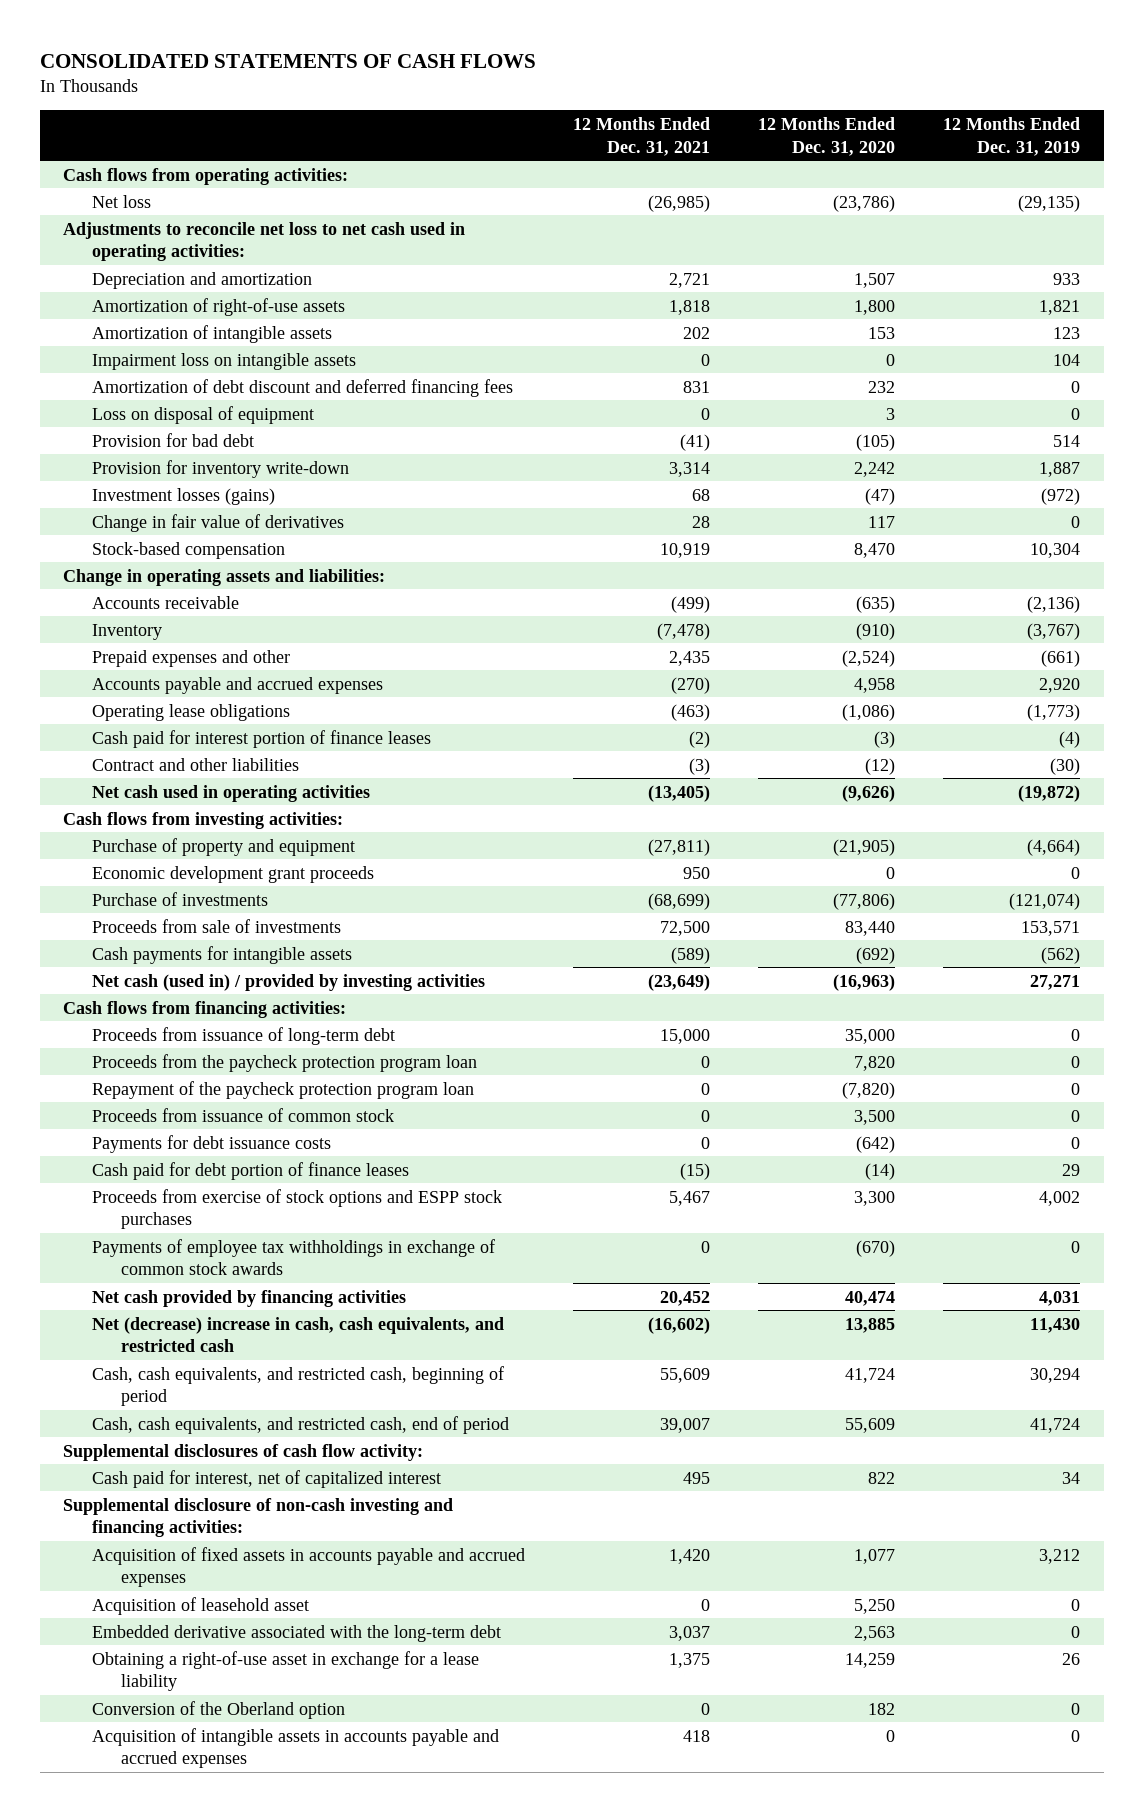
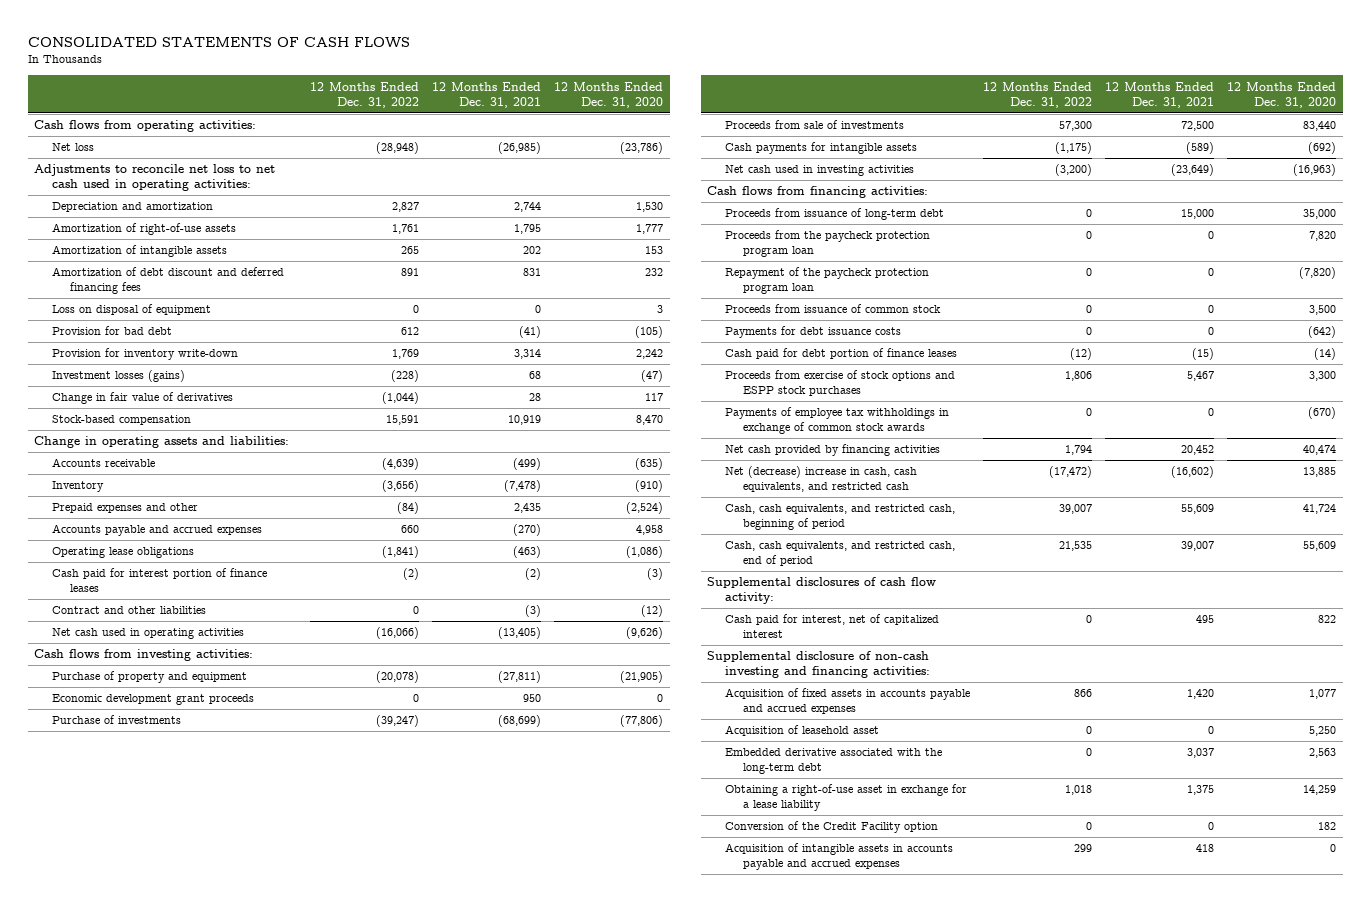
[943,117,1081,156] 12 Months Ended Dec. 31, 2019 -> none
none -> [310,81,420,108] 12 Months Ended Dec. 31, 2022
[669,272,711,288] 2,721 -> [514,202,542,213] 2,744
[854,272,896,288] 1,507 -> [636,202,664,213] 1,530
[669,299,711,315] 1,818 -> [514,224,542,235] 1,795
[854,299,896,315] 1,800 -> [636,224,664,235] 1,777
[92,352,357,370] Impairment loss on intangible assets -> none
[92,973,486,991] Net cash (used in) / provided by investing activities -> [725,165,915,177] Net cash used in investing activities
[92,1700,346,1719] Conversion of the Oberland option -> [725,821,939,834] Conversion of the Credit Facility option

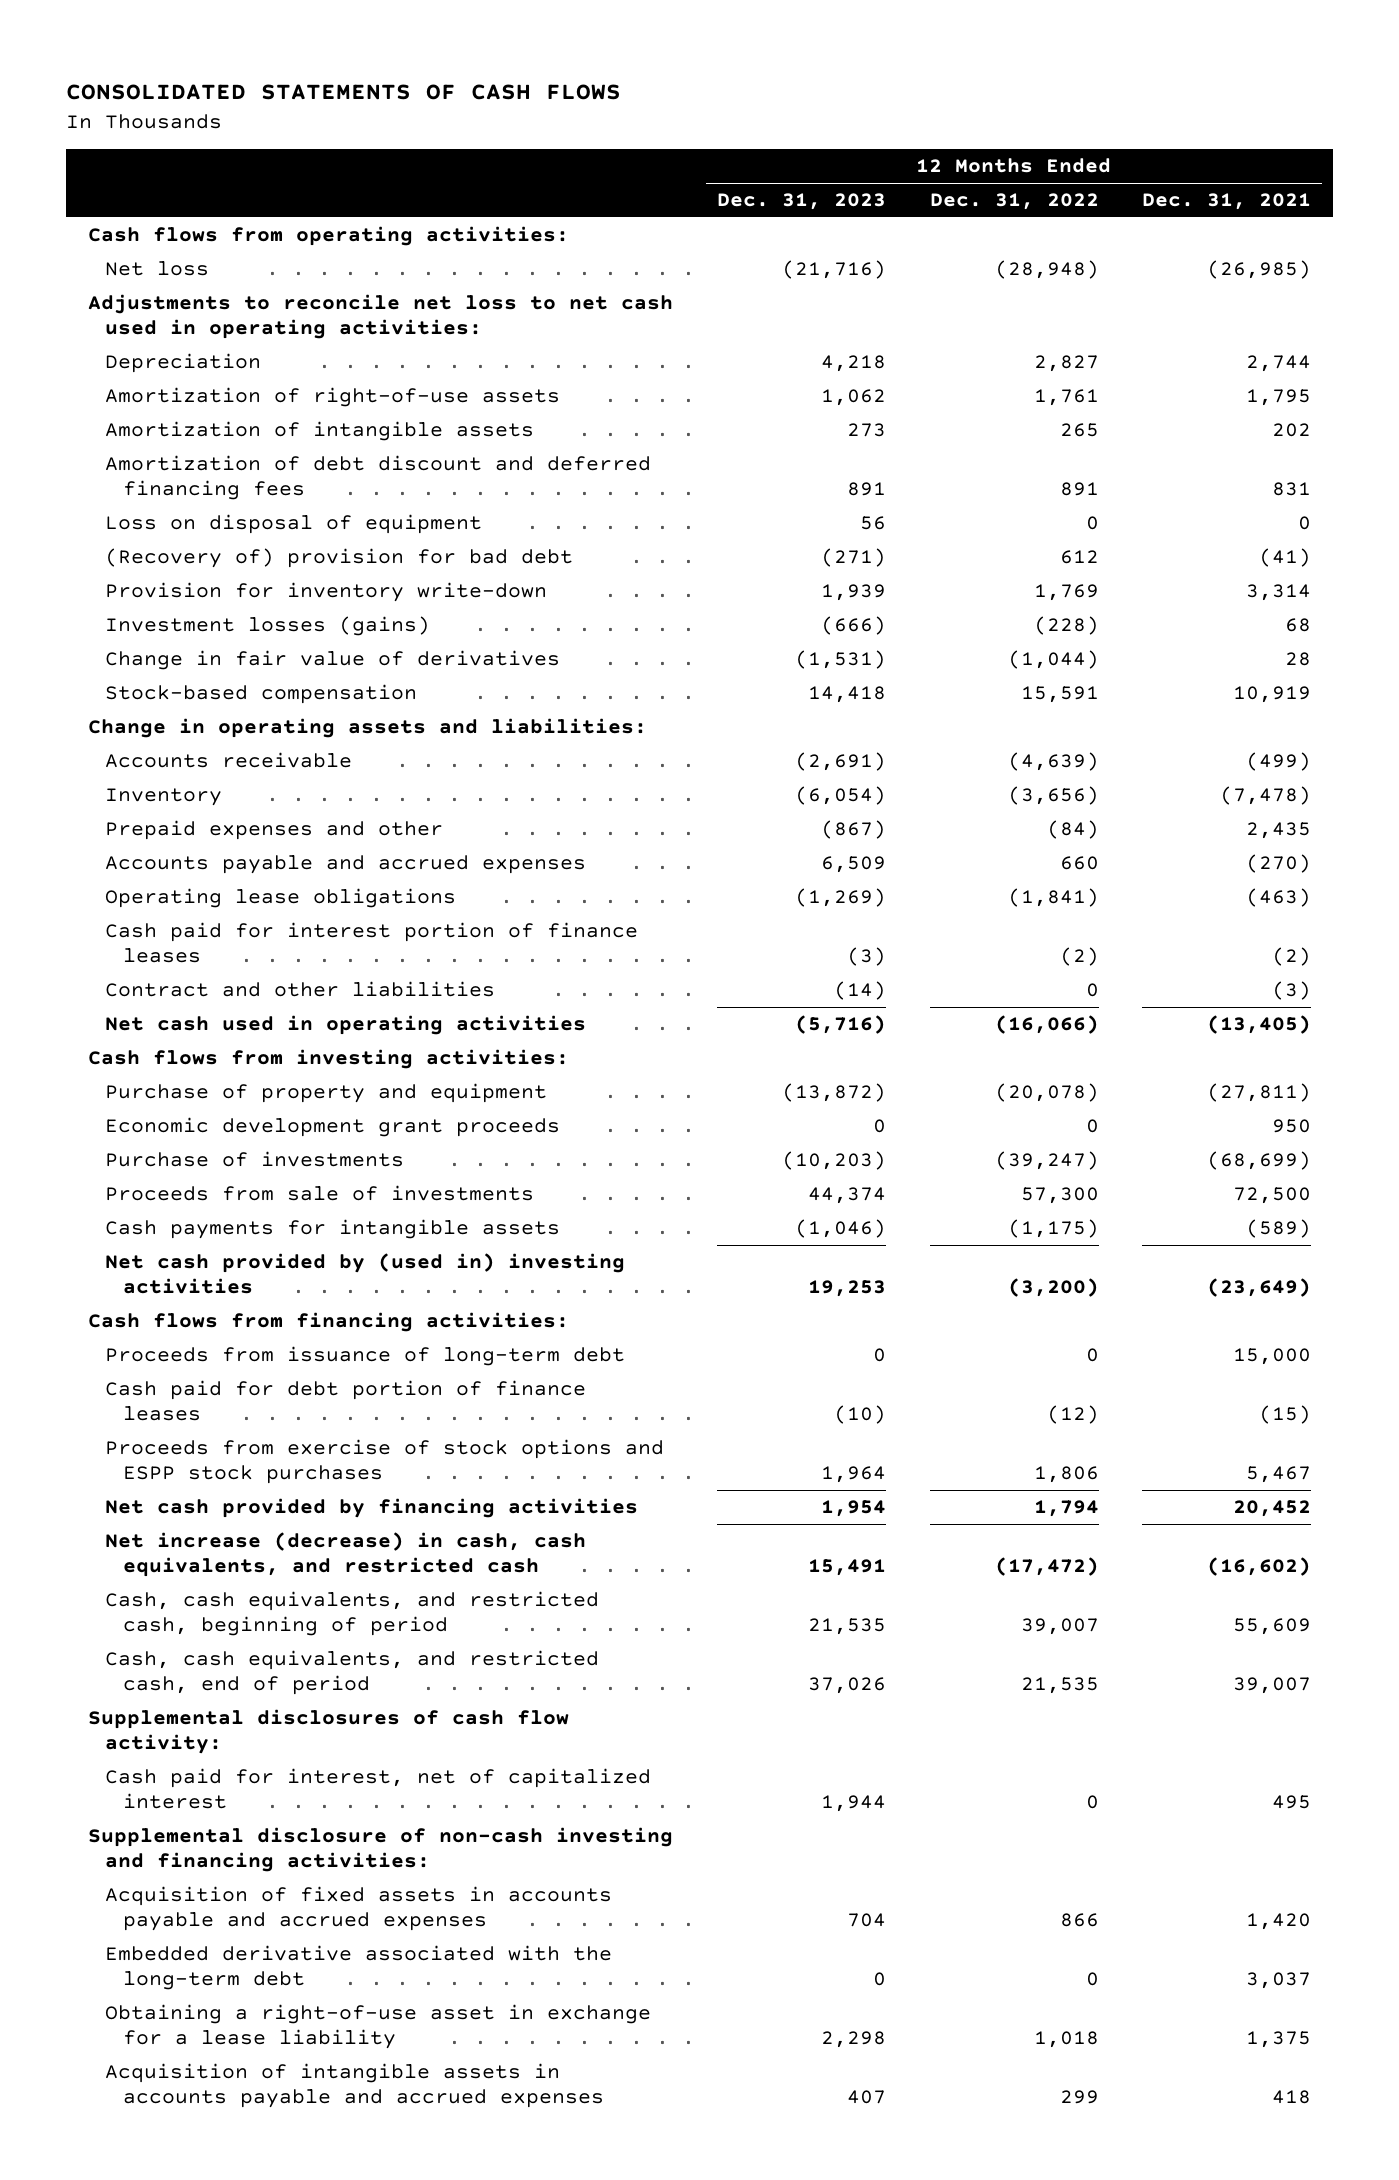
[554,81,664,108] 12 Months Ended Dec. 31, 2020 -> none
none -> [716,193,886,211] Dec. 31, 2023
[52,202,214,213] Depreciation and amortization -> [105,353,262,374] Depreciation
[52,326,173,336] Provision for bad debt -> [105,548,574,569] (Recovery of) provision for bad debt
[725,165,915,177] Net cash used in investing activities -> [105,1253,626,1295] Net cash provided by (used in) investing activities
[725,230,931,258] Proceeds from the paycheck protection program loan -> none
[725,267,930,295] Repayment of the paycheck protection program loan -> none
[725,304,942,314] Proceeds from issuance of common stock -> none
[725,326,902,339] Payments for debt issuance costs -> none
[725,407,950,435] Payments of employee tax withholdings in exchange of common stock awards -> none
[725,466,918,493] Net (decrease) increase in cash, cash equivalents, and restricted cash -> [105,1532,587,1578] Net increase (decrease) in cash, cash equivalents, and restricted cash
[725,725,880,737] Acquisition of leasehold asset -> none
[725,821,939,834] Conversion of the Credit Facility option -> none

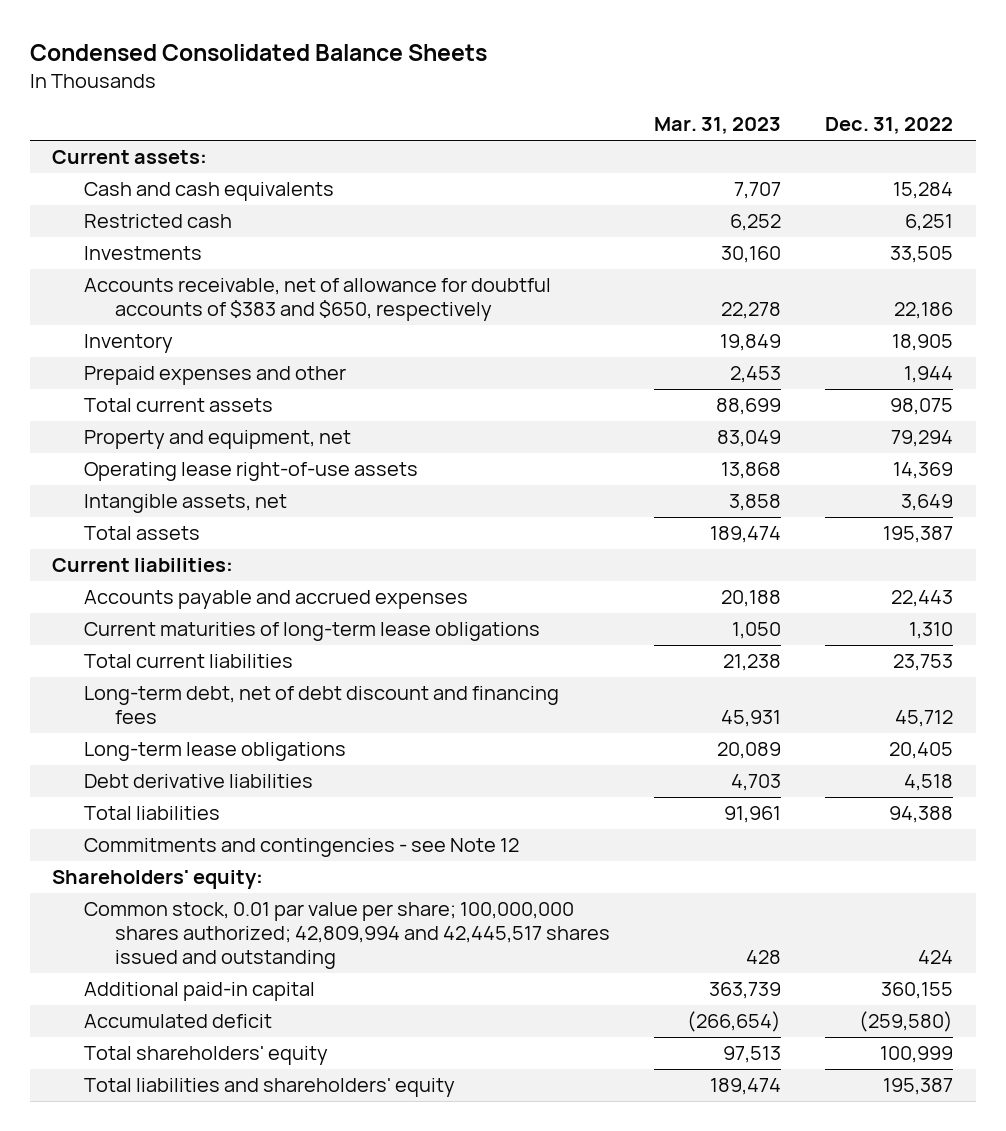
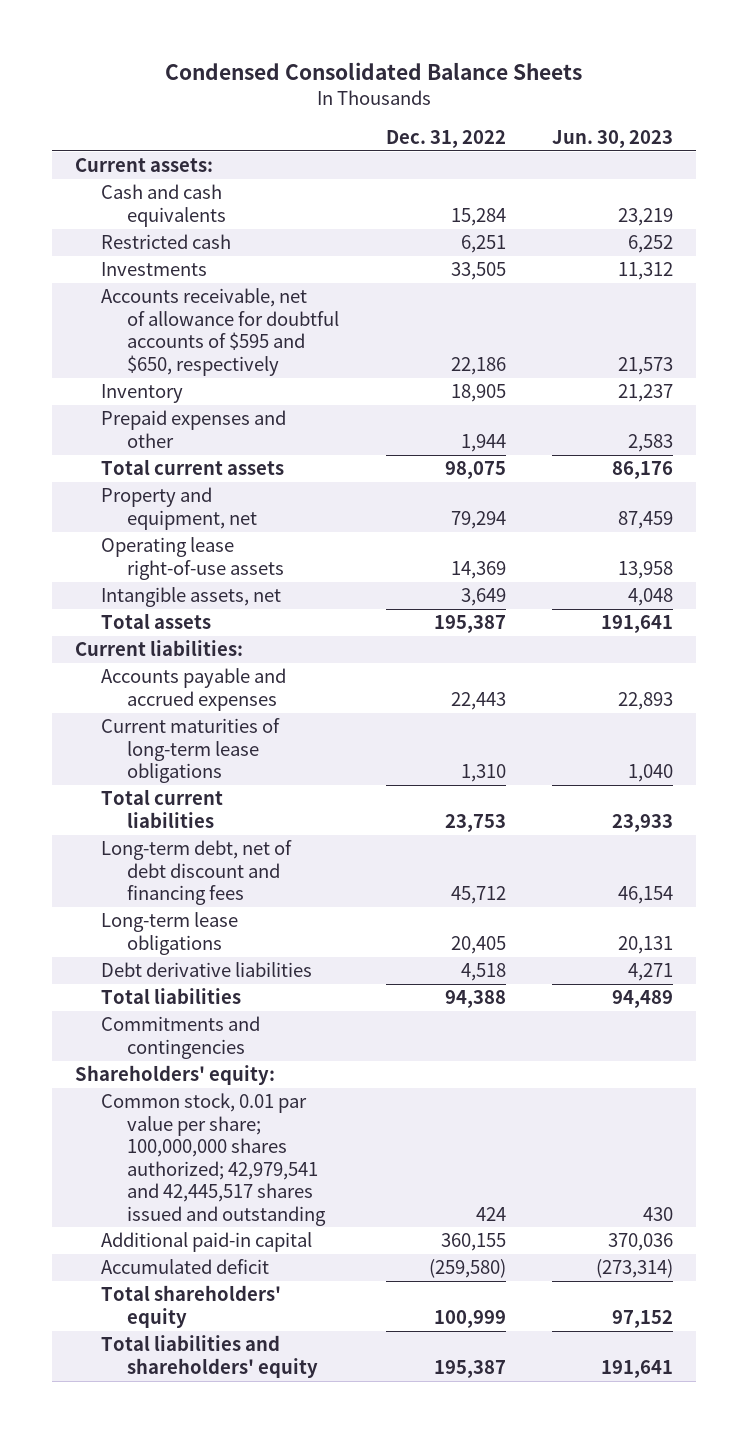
[654,117,782,135] Mar. 31, 2023 -> none
none -> [552,129,674,148] Jun. 30, 2023
[83,278,551,322] Accounts receivable, net of allowance for doubtful accounts of $383 and $650, respectively -> [101,288,340,376] Accounts receivable, net of allowance for doubtful accounts of $595 and $650, respectively
[83,838,519,858] Commitments and contingencies - see Note 12 -> [101,1016,261,1059] Commitments and contingencies
[83,902,611,969] Common stock, 0.01 par value per share; 100,000,000 shares authorized; 42,809,994 and 42,445,517 shares issued and outstanding -> [101,1093,327,1226] Common stock, 0.01 par value per share; 100,000,000 shares authorized; 42,979,541 and 42,445,517 shares issued and outstanding

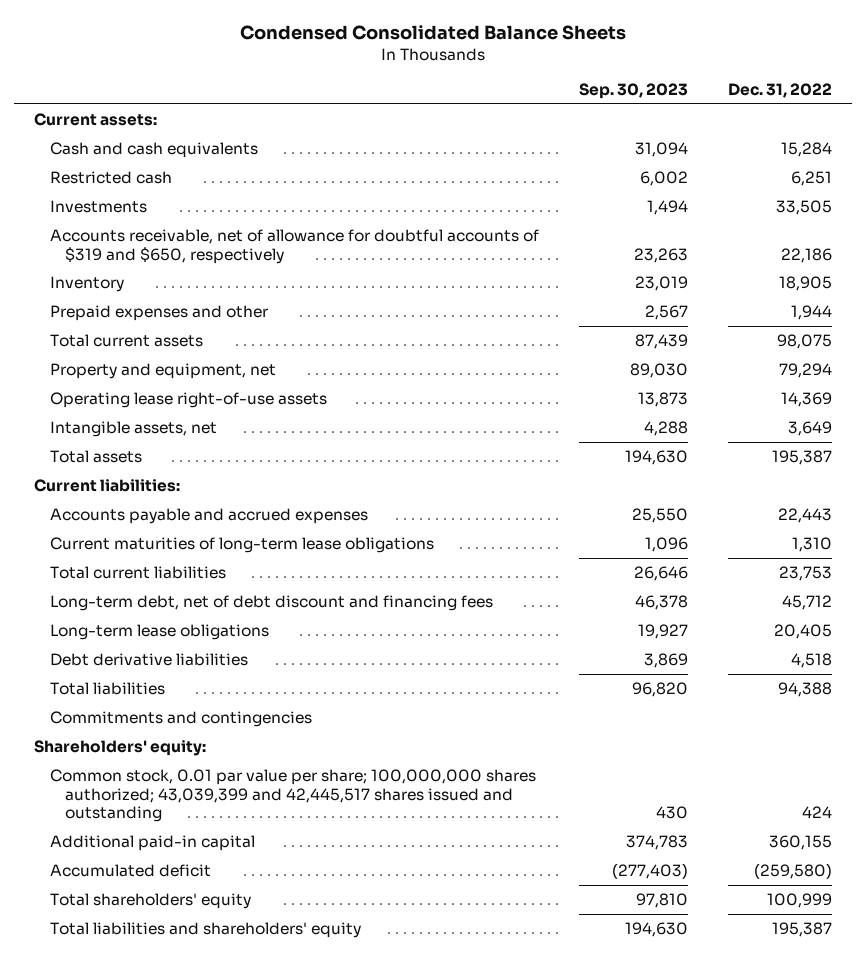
[552,129,674,148] Jun. 30, 2023 -> none
none -> [578,83,688,100] Sep. 30, 2023
[101,288,340,376] Accounts receivable, net of allowance for doubtful accounts of $595 and $650, respectively -> [49,229,539,264] Accounts receivable, net of allowance for doubtful accounts of $319 and $650, respectively
[101,1093,327,1226] Common stock, 0.01 par value per share; 100,000,000 shares authorized; 42,979,541 and 42,445,517 shares issued and outstanding -> [49,769,536,823] Common stock, 0.01 par value per share; 100,000,000 shares authorized; 43,039,399 and 42,445,517 shares issued and outstanding

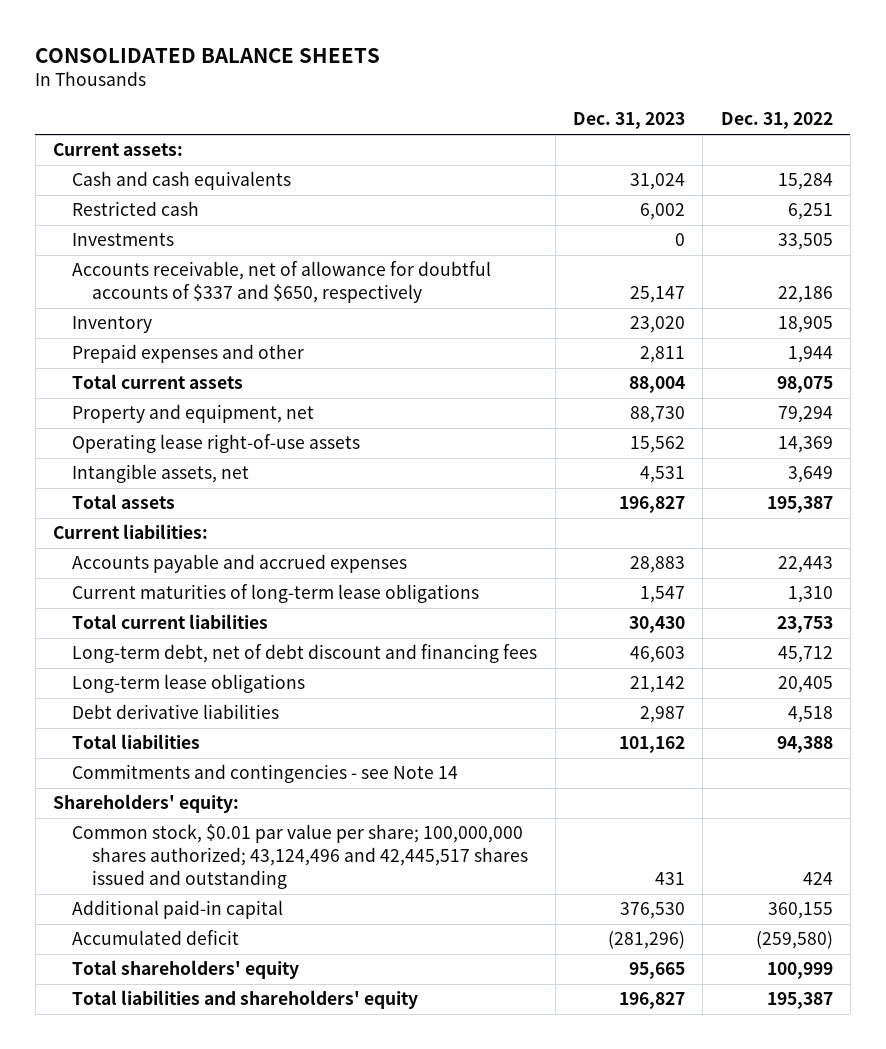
[240,24,627,40] Condensed Consolidated Balance Sheets -> [35,47,381,63] CONSOLIDATED BALANCE SHEETS
[578,83,688,100] Sep. 30, 2023 -> none
none -> [573,112,686,130] Dec. 31, 2023
[49,229,539,264] Accounts receivable, net of allowance for doubtful accounts of $319 and $650, respectively -> [72,261,492,304] Accounts receivable, net of allowance for doubtful accounts of $337 and $650, respectively
[49,711,312,728] Commitments and contingencies -> [72,764,459,784] Commitments and contingencies - see Note 14
[49,769,536,823] Common stock, 0.01 par value per share; 100,000,000 shares authorized; 43,039,399 and 42,445,517 shares issued and outstanding -> [72,824,529,889] Common stock, $0.01 par value per share; 100,000,000 shares authorized; 43,124,496 and 42,445,517 shares issued and outstanding

